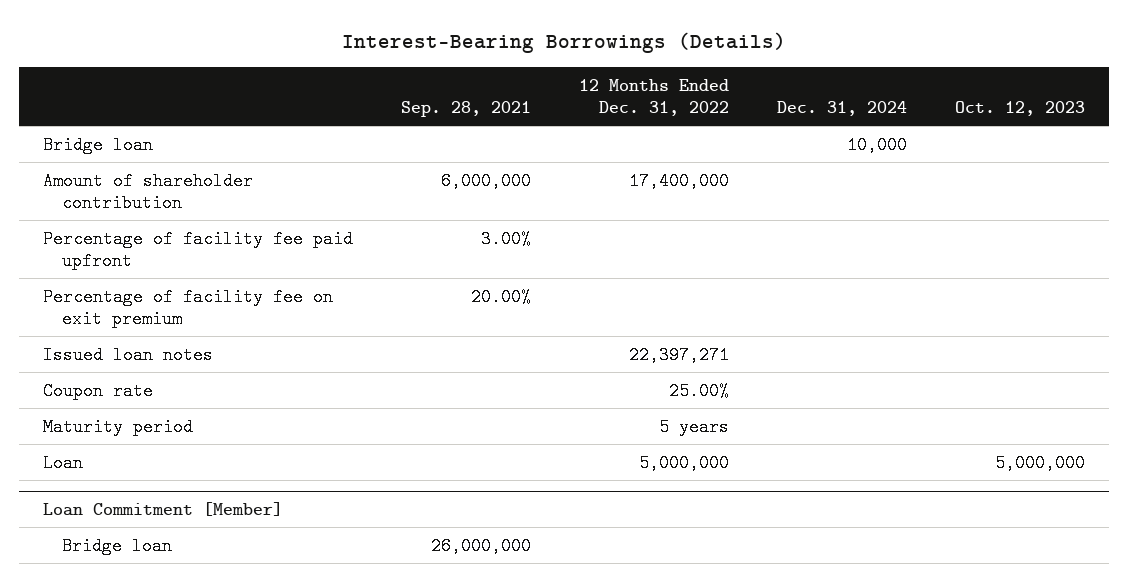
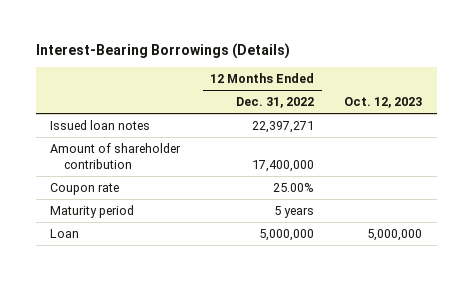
[400,101,531,118] Sep. 28, 2021 -> none
[776,101,907,117] Dec. 31, 2024 -> none
[42,135,153,154] Bridge loan -> none
[42,229,353,270] Percentage of facility fee paid upfront -> none
[42,287,333,328] Percentage of facility fee on exit premium -> none
[42,171,253,212] Amount of shareholder contribution -> [50,142,182,169] Amount of shareholder contribution
[42,501,283,516] Loan Commitment [Member] -> none
[61,536,172,555] Bridge loan -> none

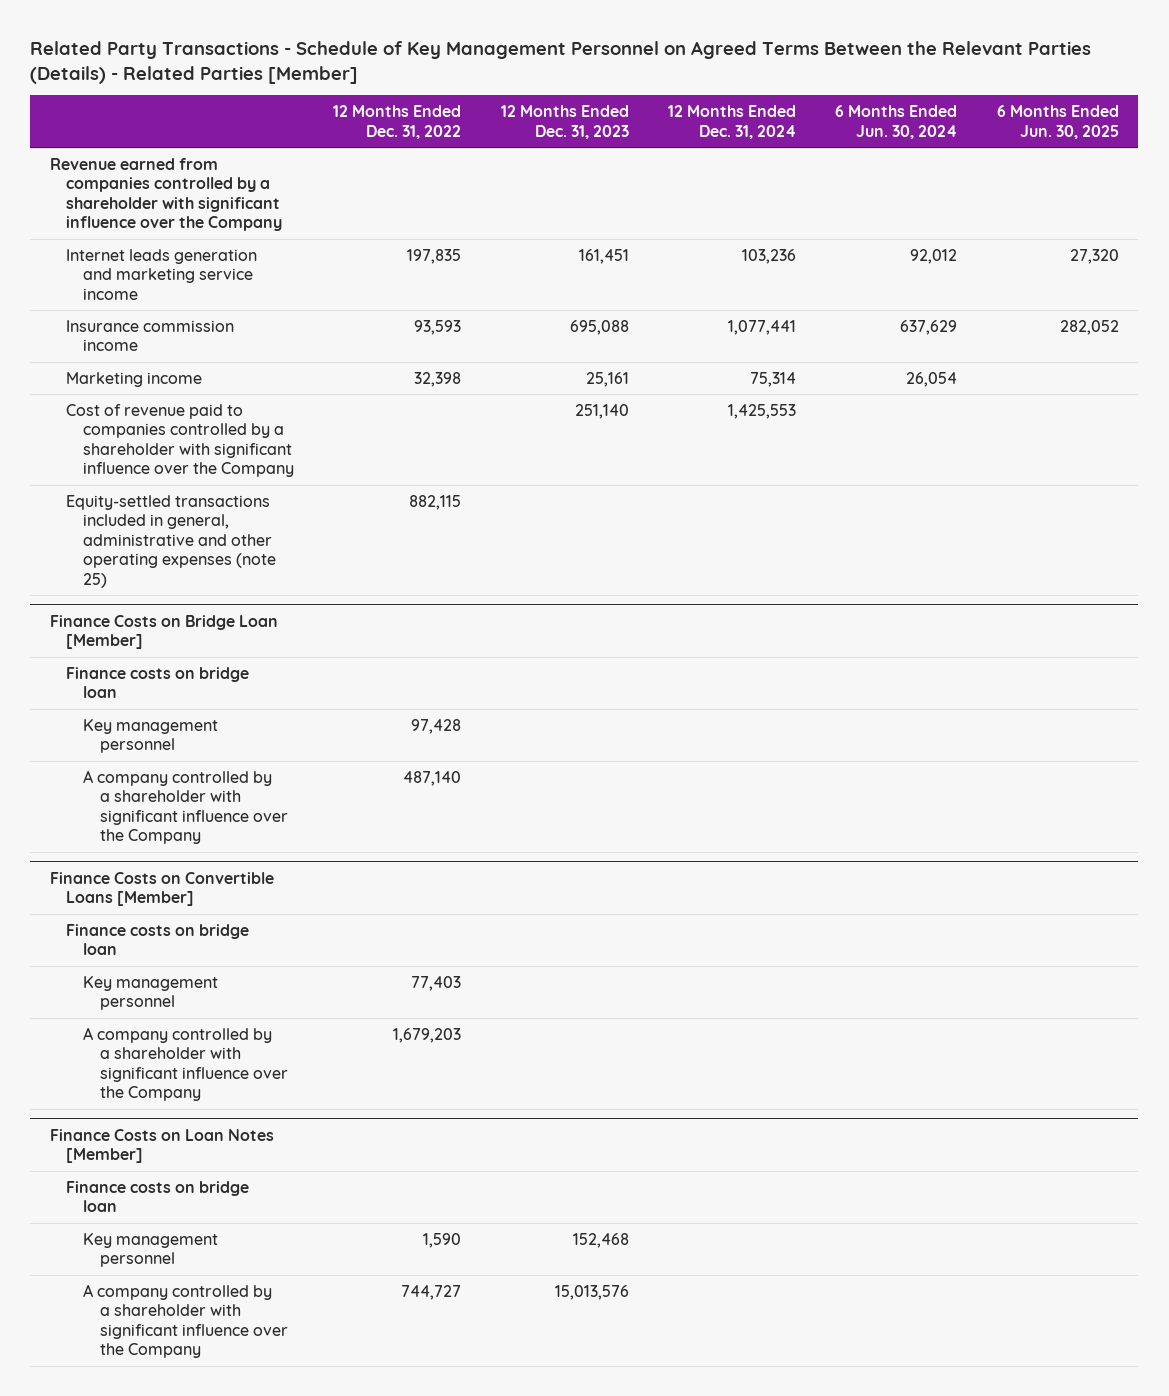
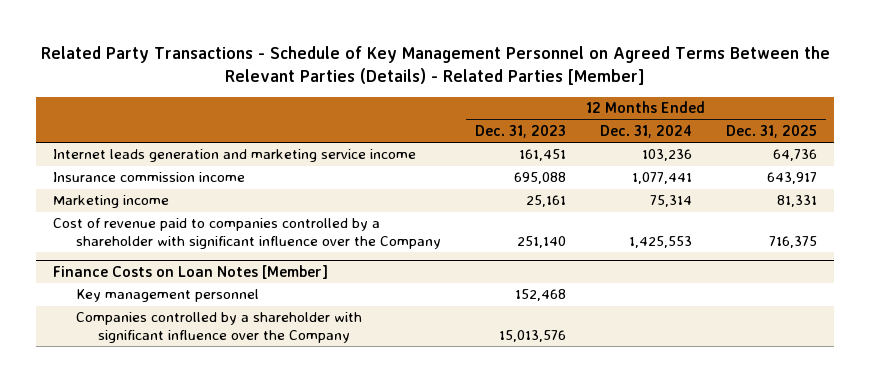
[333,105,462,139] 12 Months Ended Dec. 31, 2022 -> none
[835,105,958,139] 6 Months Ended Jun. 30, 2024 -> none
[996,105,1119,139] 6 Months Ended Jun. 30, 2025 -> none
none -> [726,124,818,138] Dec. 31, 2025
[49,157,283,232] Revenue earned from companies controlled by a shareholder with significant influence over the Company -> none
[66,494,277,588] Equity-settled transactions included in general, administrative and other operating expenses (note 25) -> none
[49,614,278,650] Finance Costs on Bridge Loan [Member] -> none
[66,666,250,699] Finance costs on bridge loan -> none
[83,718,219,754] Key management personnel -> none
[83,769,288,845] A company controlled by a shareholder with significant influence over the Company -> none
[49,871,274,907] Finance Costs on Convertible Loans [Member] -> none
[66,923,250,956] Finance costs on bridge loan -> none
[83,975,219,1011] Key management personnel -> none
[83,1026,288,1102] A company controlled by a shareholder with significant influence over the Company -> none
[66,1180,250,1213] Finance costs on bridge loan -> none
[83,1283,288,1359] A company controlled by a shareholder with significant influence over the Company -> [75,312,362,344] Companies controlled by a shareholder with significant influence over the Company

